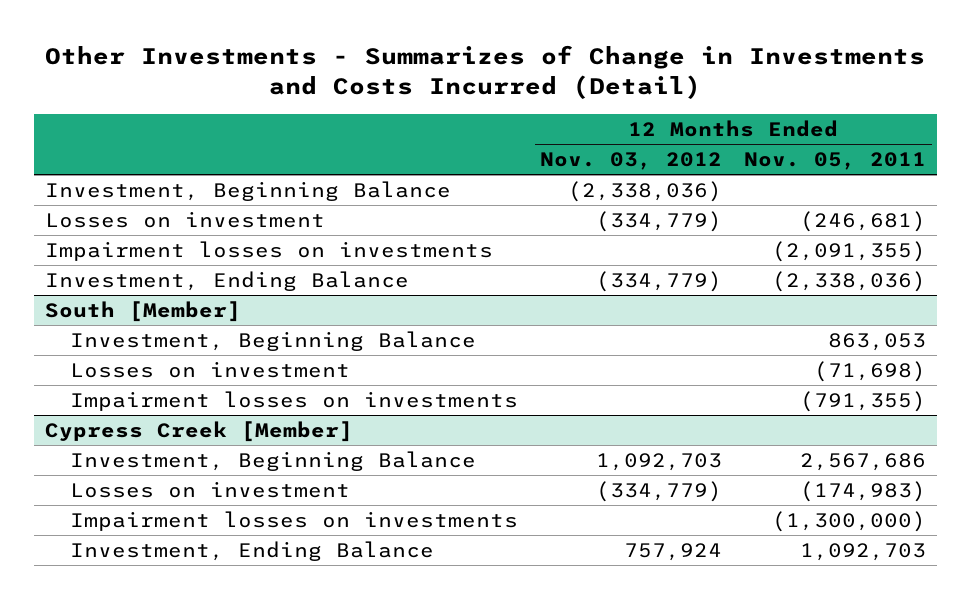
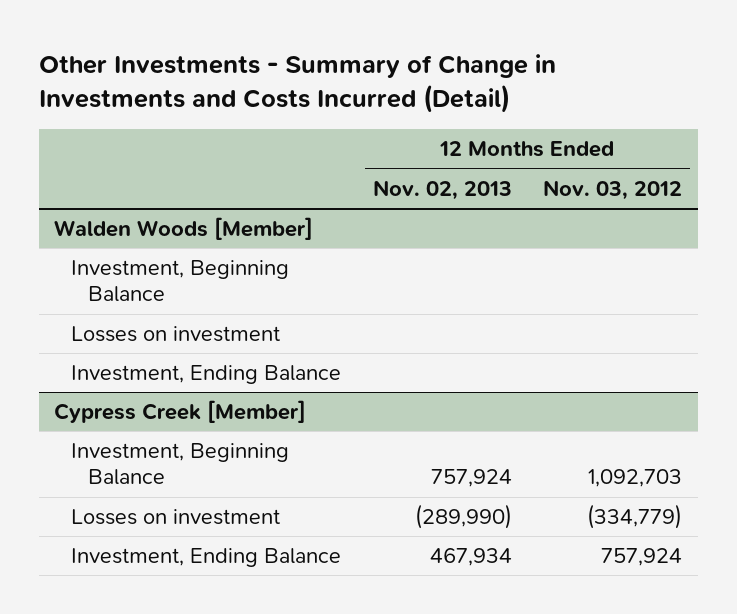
[45,45,926,100] Other Investments - Summarizes of Change in Investments and Costs Incurred (Detail) -> [38,53,556,114] Other Investments - Summary of Change in Investments and Costs Incurred (Detail)
[744,151,927,170] Nov. 05, 2011 -> none
none -> [372,179,512,200] Nov. 02, 2013
[44,180,451,201] Investment, Beginning Balance -> none
[44,210,325,228] Losses on investment -> none
[44,240,493,261] Impairment losses on investments -> none
[44,270,409,291] Investment, Ending Balance -> none
[44,300,241,322] South [Member] -> none
[70,330,477,351] Investment, Beginning Balance -> none
[70,360,351,378] Losses on investment -> none
[70,390,519,411] Impairment losses on investments -> none
none -> [54,217,314,241] Walden Woods [Member]
none -> [71,260,290,303] Investment, Beginning Balance
none -> [71,326,281,343] Losses on investment
none -> [71,365,342,385] Investment, Ending Balance
[70,510,519,531] Impairment losses on investments -> none

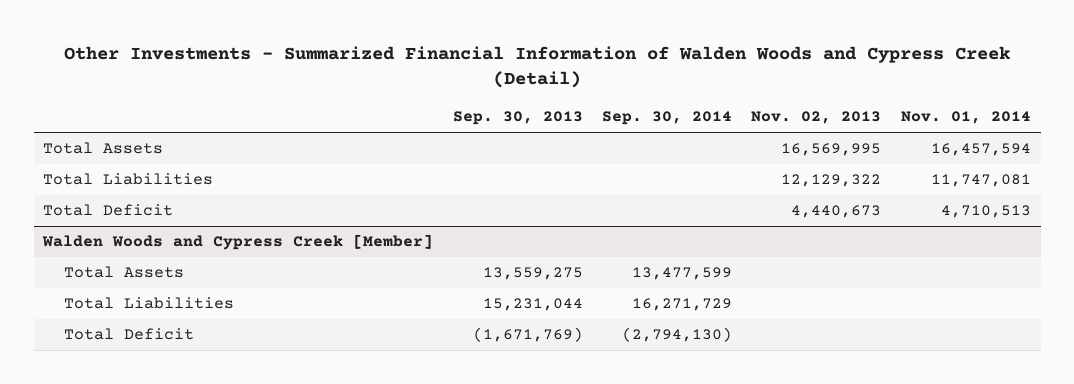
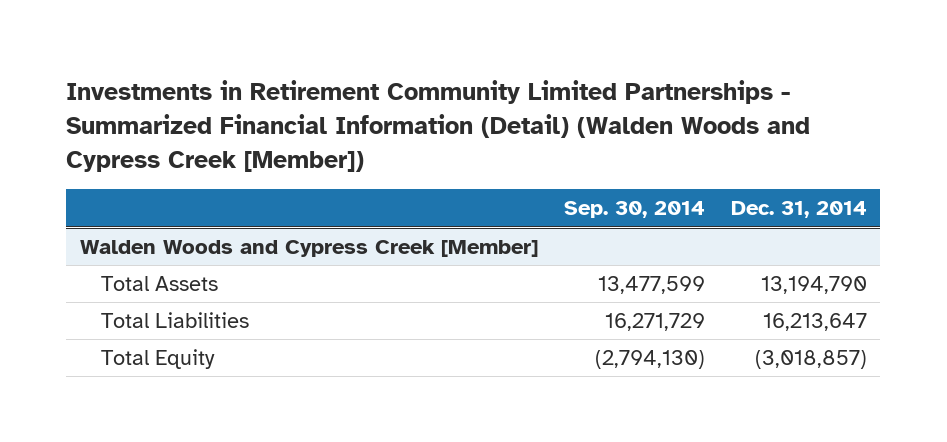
[64,45,1011,89] Other Investments - Summarized Financial Information of Walden Woods and Cypress Creek (Detail) -> [66,80,811,172] Investments in Retirement Community Limited Partnerships - Summarized Financial Information (Detail) (Walden Woods and Cypress Creek [Member])
[452,111,583,126] Sep. 30, 2013 -> none
[751,111,882,125] Nov. 02, 2013 -> none
[900,111,1031,125] Nov. 01, 2014 -> none
none -> [730,201,867,219] Dec. 31, 2014
[43,142,164,155] Total Assets -> none
[43,173,214,186] Total Liabilities -> none
[43,204,174,217] Total Deficit -> none
[63,328,194,341] Total Deficit -> [101,349,216,370] Total Equity

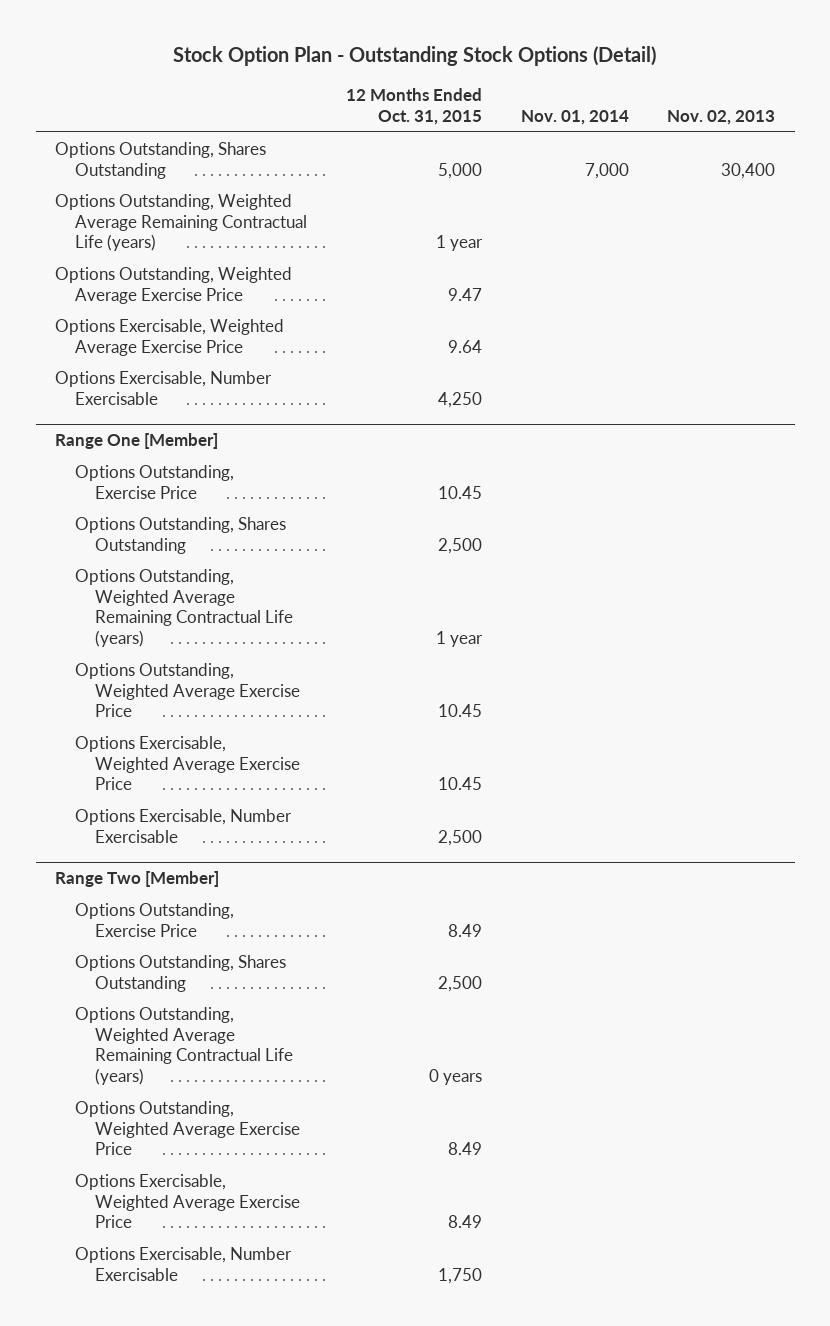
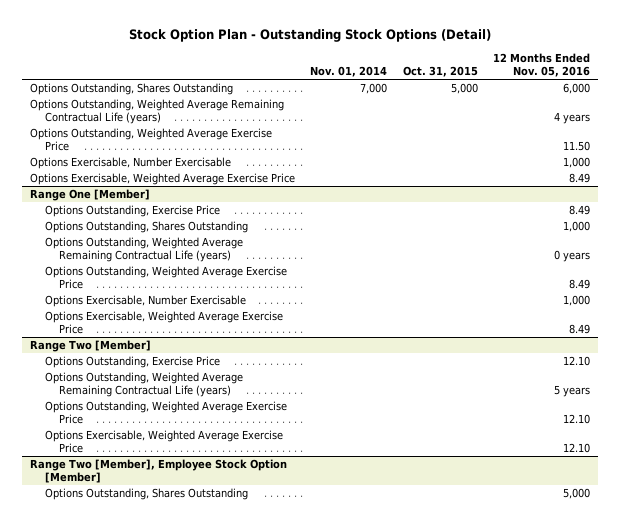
[345,88,482,125] 12 Months Ended Oct. 31, 2015 -> none
[667,109,776,125] Nov. 02, 2013 -> none
none -> [402,66,478,78] Oct. 31, 2015
none -> [493,53,591,78] 12 Months Ended Nov. 05, 2016
[55,318,285,356] Options Exercisable, Weighted Average Exercise Price -> [29,173,295,186] Options Exercisable, Weighted Average Exercise Price
[75,735,301,791] Options Exercisable, Weighted Average Exercise Price -> [44,311,283,335] Options Exercisable, Weighted Average Exercise Price
[75,954,287,992] Options Outstanding, Shares Outstanding -> none
[75,1246,293,1281] Options Exercisable, Number Exercisable -> none
none -> [29,459,287,484] Range Two [Member], Employee Stock Option [Member]
none -> [44,488,248,501] Options Outstanding, Shares Outstanding

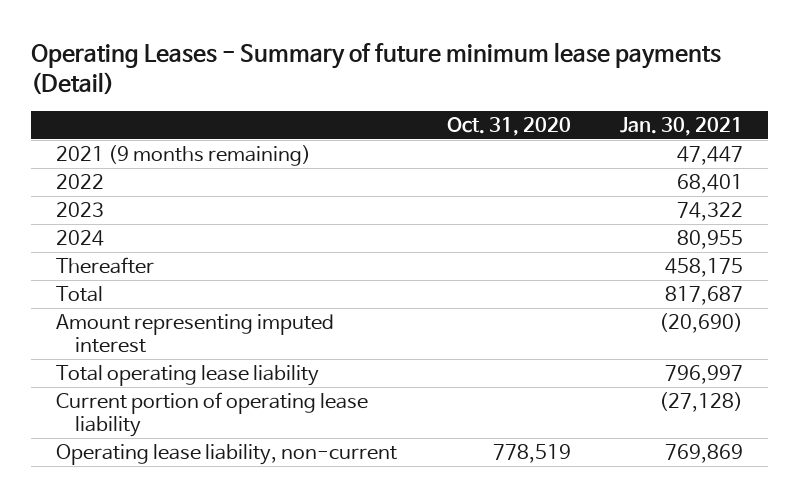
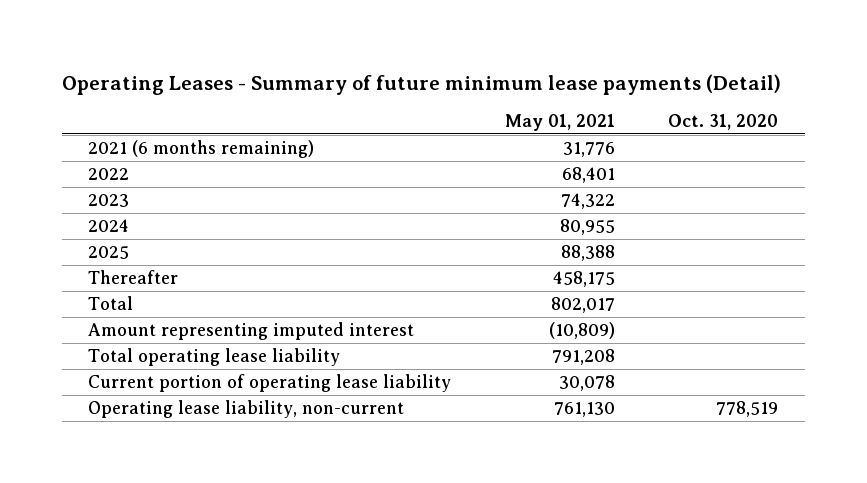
[620,116,744,136] Jan. 30, 2021 -> none
none -> [504,113,615,131] May 01, 2021
[55,145,311,167] 2021 (9 months remaining) -> [88,140,315,159] 2021 (6 months remaining)
none -> [88,246,130,260] 2025

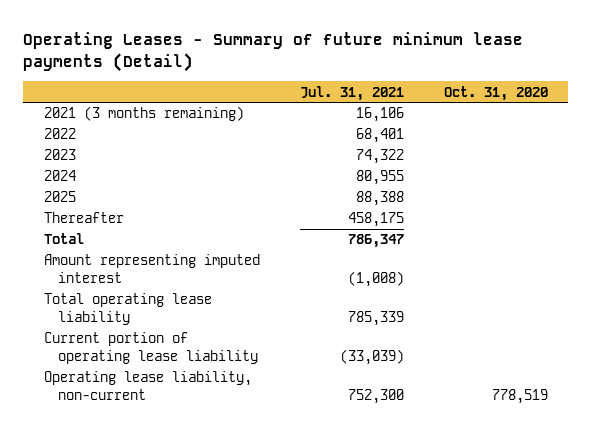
[504,113,615,131] May 01, 2021 -> none
none -> [299,85,404,101] Jul. 31, 2021
[88,140,315,159] 2021 (6 months remaining) -> [43,106,244,122] 2021 (3 months remaining)

